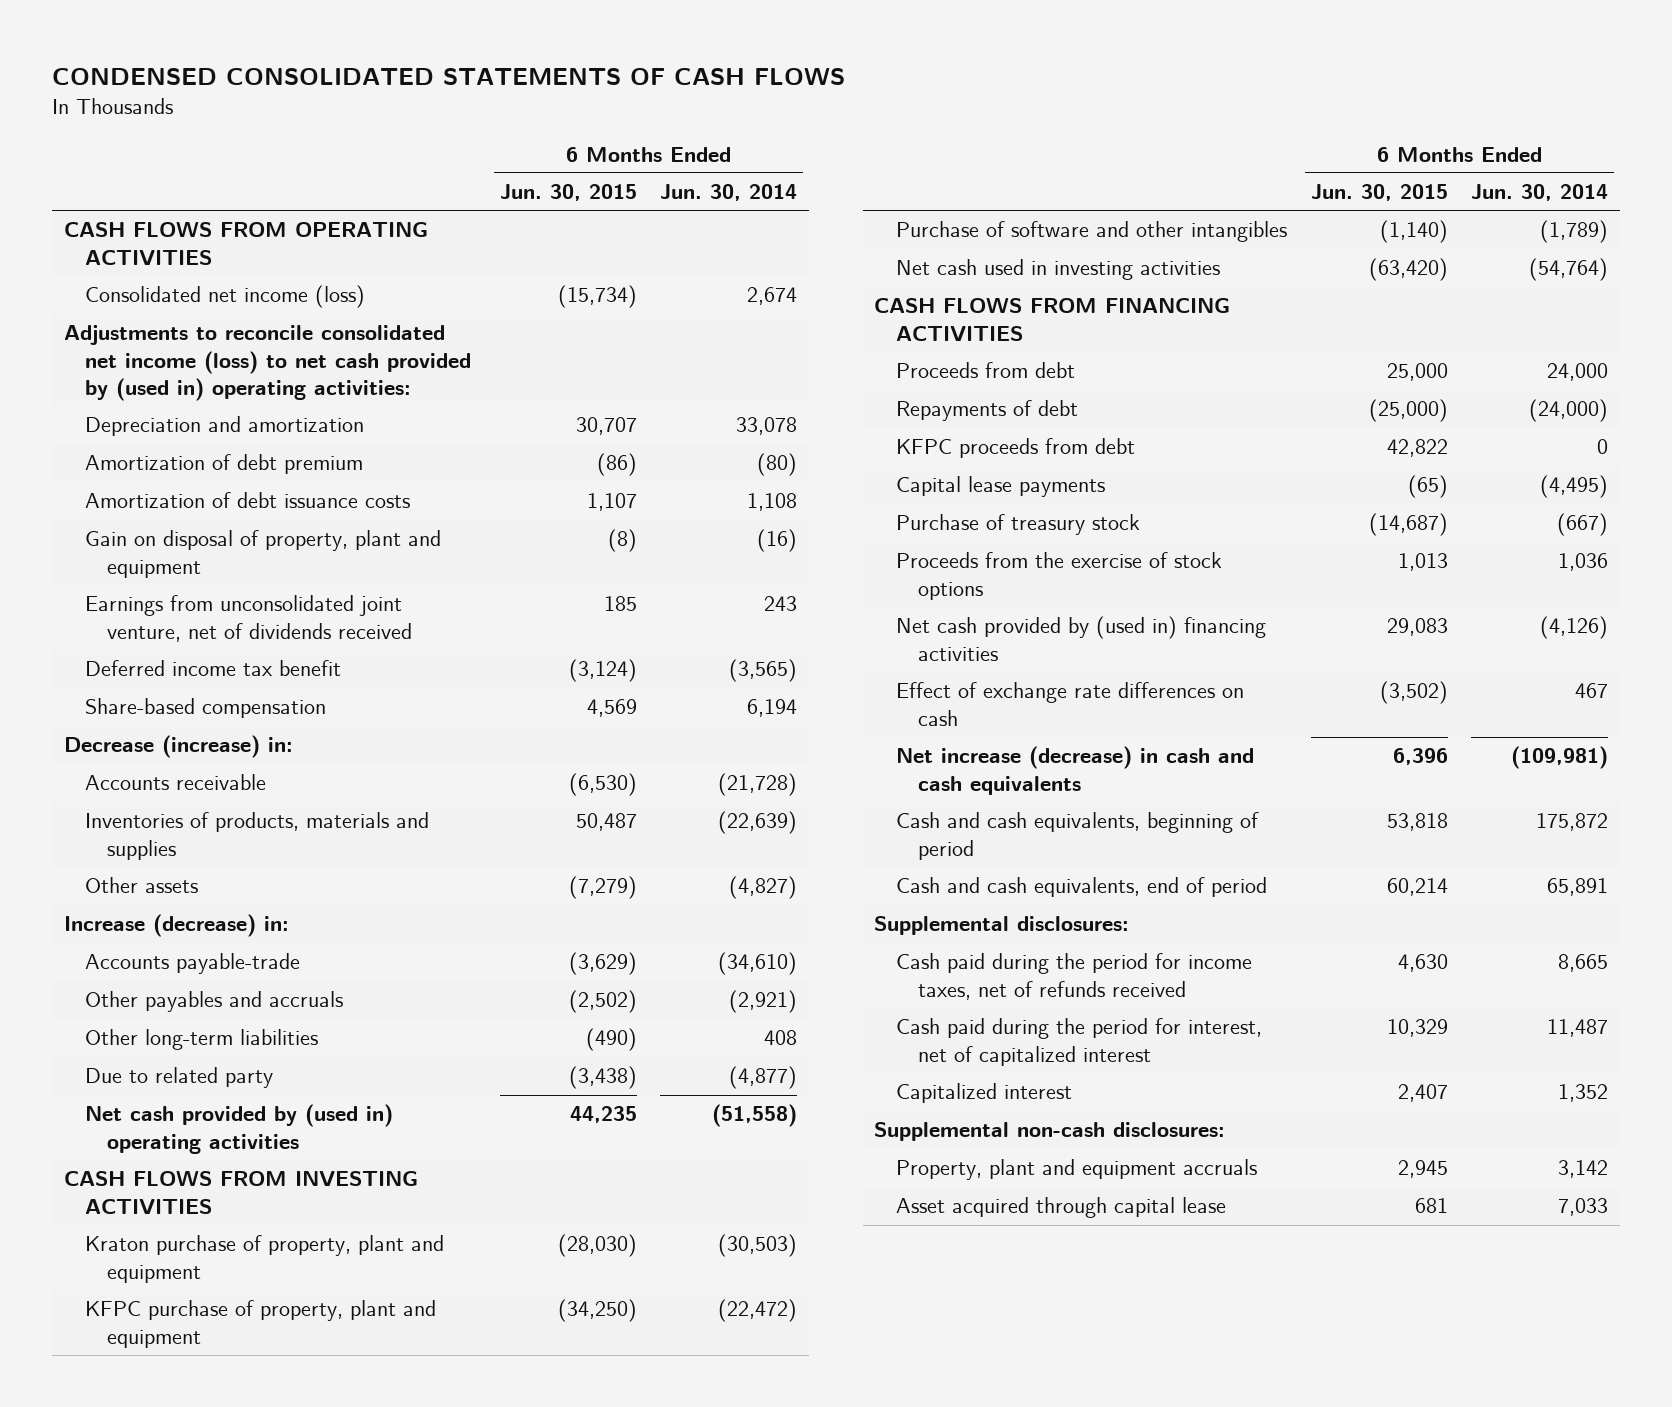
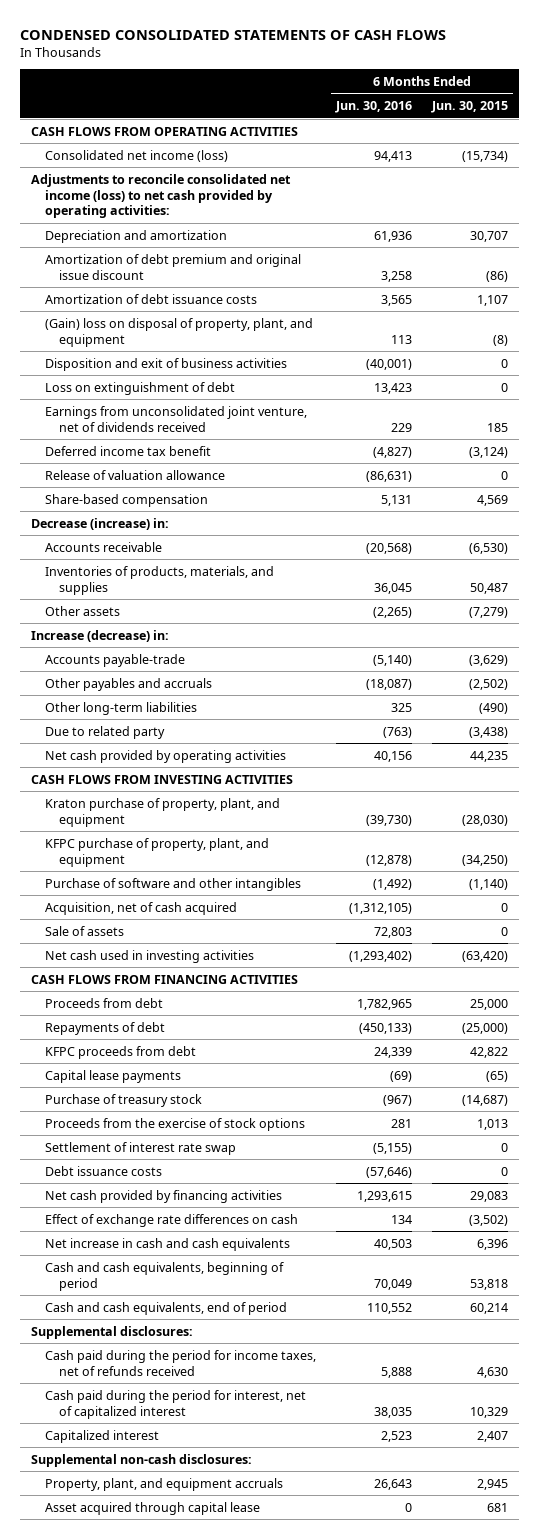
[660,184,798,202] Jun. 30, 2014 -> none
none -> [335,101,413,114] Jun. 30, 2016
[63,325,472,402] Adjustments to reconcile consolidated net income (loss) to net cash provided by (used in) operating activities: -> [30,173,291,219] Adjustments to reconcile consolidated net income (loss) to net cash provided by operating activities:
[85,454,364,475] Amortization of debt premium -> [44,253,301,280] Amortization of debt premium and original issue discount
[85,530,442,578] Gain on disposal of property, plant and equipment -> [44,317,313,347] (Gain) loss on disposal of property, plant, and equipment
none -> [44,357,287,371] Disposition and exit of business activities
none -> [44,381,235,395] Loss on extinguishment of debt
none -> [44,469,225,480] Release of valuation allowance
[85,812,430,860] Inventories of products, materials and supplies -> [44,565,274,595] Inventories of products, materials, and supplies
[85,1104,394,1154] Net cash provided by (used in) operating activities -> [44,749,286,763] Net cash provided by operating activities
[85,1235,445,1283] Kraton purchase of property, plant and equipment -> [44,797,280,827] Kraton purchase of property, plant, and equipment
[85,1300,437,1348] KFPC purchase of property, plant and equipment -> [44,837,269,867] KFPC purchase of property, plant, and equipment
none -> [44,901,237,915] Acquisition, net of cash acquired
none -> [44,925,124,936] Sale of assets
none -> [44,1141,236,1155] Settlement of interest rate swap
none -> [44,1165,162,1176] Debt issuance costs
[896,616,1267,661] Net cash provided by (used in) financing activities -> [44,1189,282,1203] Net cash provided by financing activities
[896,746,1255,795] Net increase (decrease) in cash and cash equivalents -> [44,1237,290,1251] Net increase in cash and cash equivalents
[896,1159,1258,1181] Property, plant and equipment accruals -> [44,1477,283,1491] Property, plant, and equipment accruals

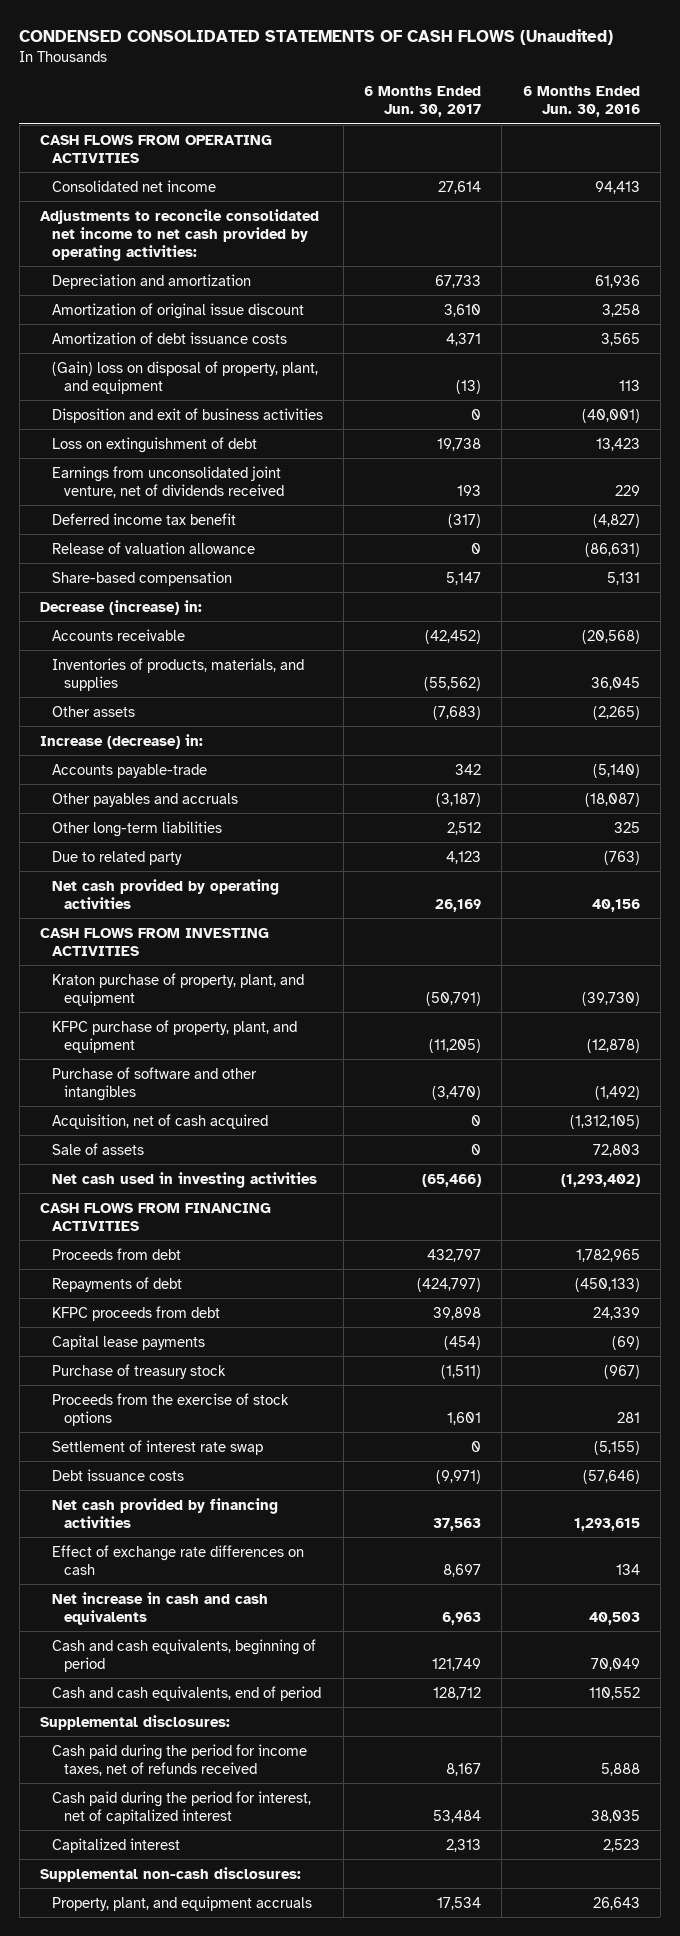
[20,29,447,40] CONDENSED CONSOLIDATED STATEMENTS OF CASH FLOWS -> [19,28,614,45] CONDENSED CONSOLIDATED STATEMENTS OF CASH FLOWS (Unaudited)
[431,101,509,114] Jun. 30, 2015 -> none
none -> [364,86,482,118] 6 Months Ended Jun. 30, 2017
[44,149,228,162] Consolidated net income (loss) -> [51,179,216,192] Consolidated net income
[30,173,291,219] Adjustments to reconcile consolidated net income (loss) to net cash provided by operating activities: -> [39,208,319,261] Adjustments to reconcile consolidated net income to net cash provided by operating activities:
[44,253,301,280] Amortization of debt premium and original issue discount -> [51,302,304,319] Amortization of original issue discount
[44,1501,260,1515] Asset acquired through capital lease -> none

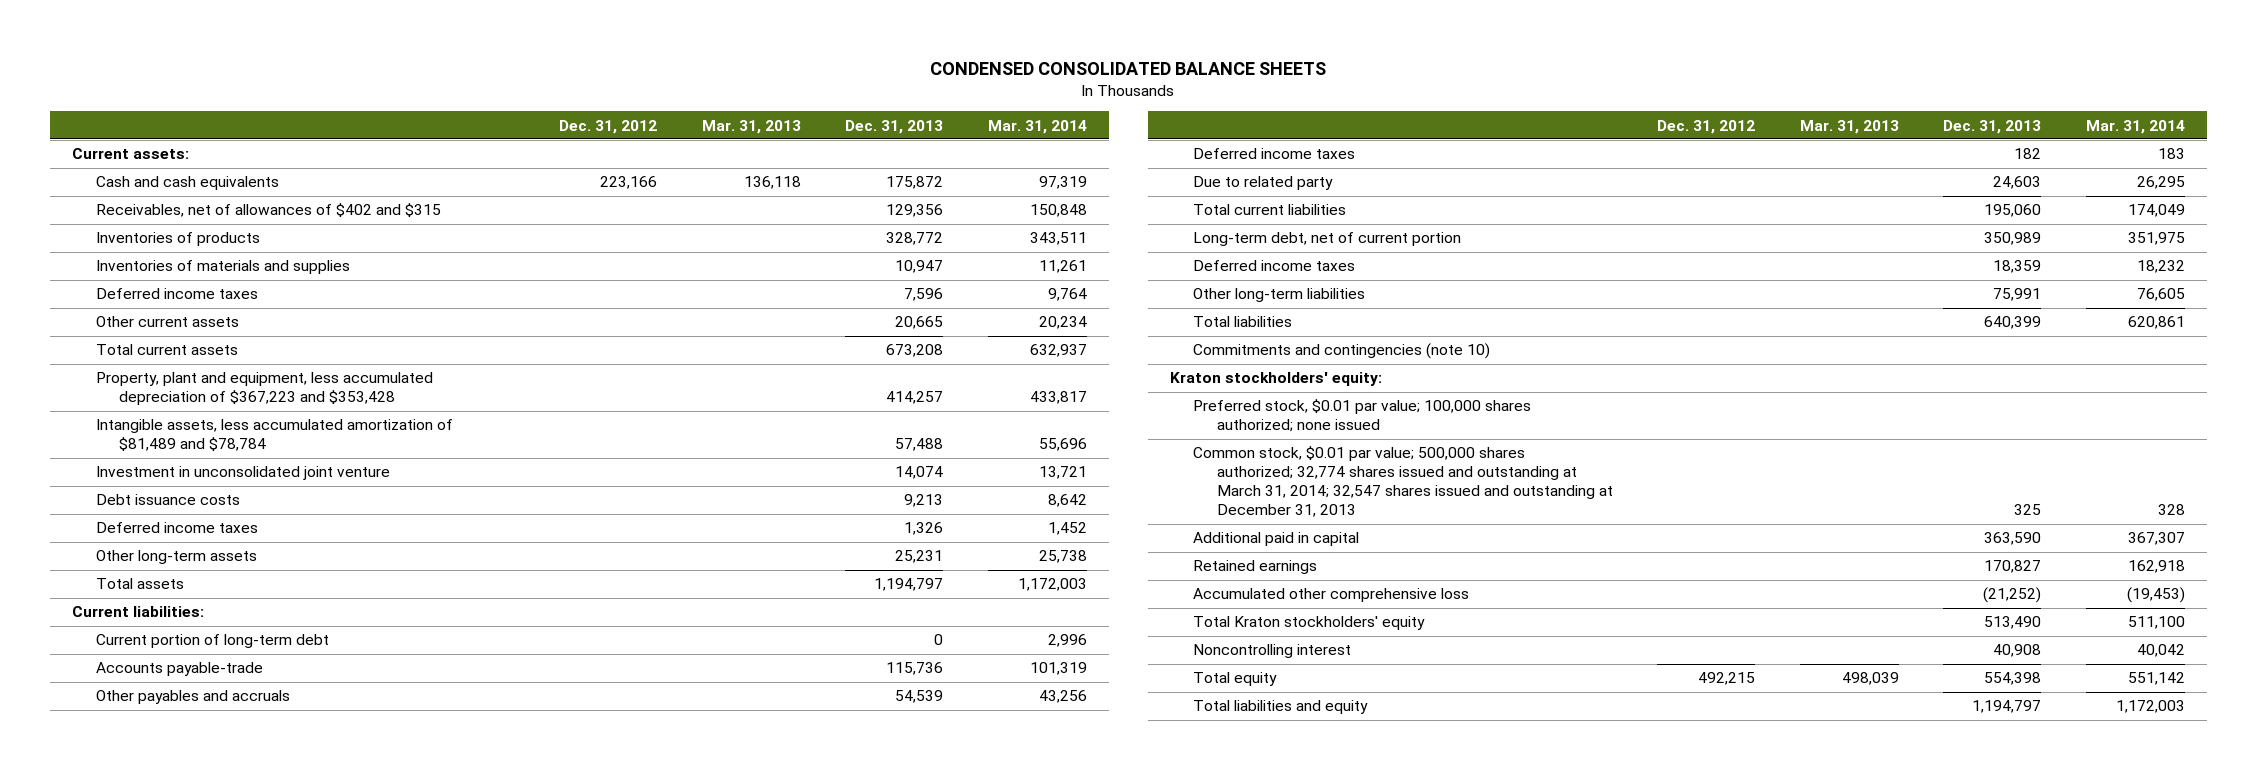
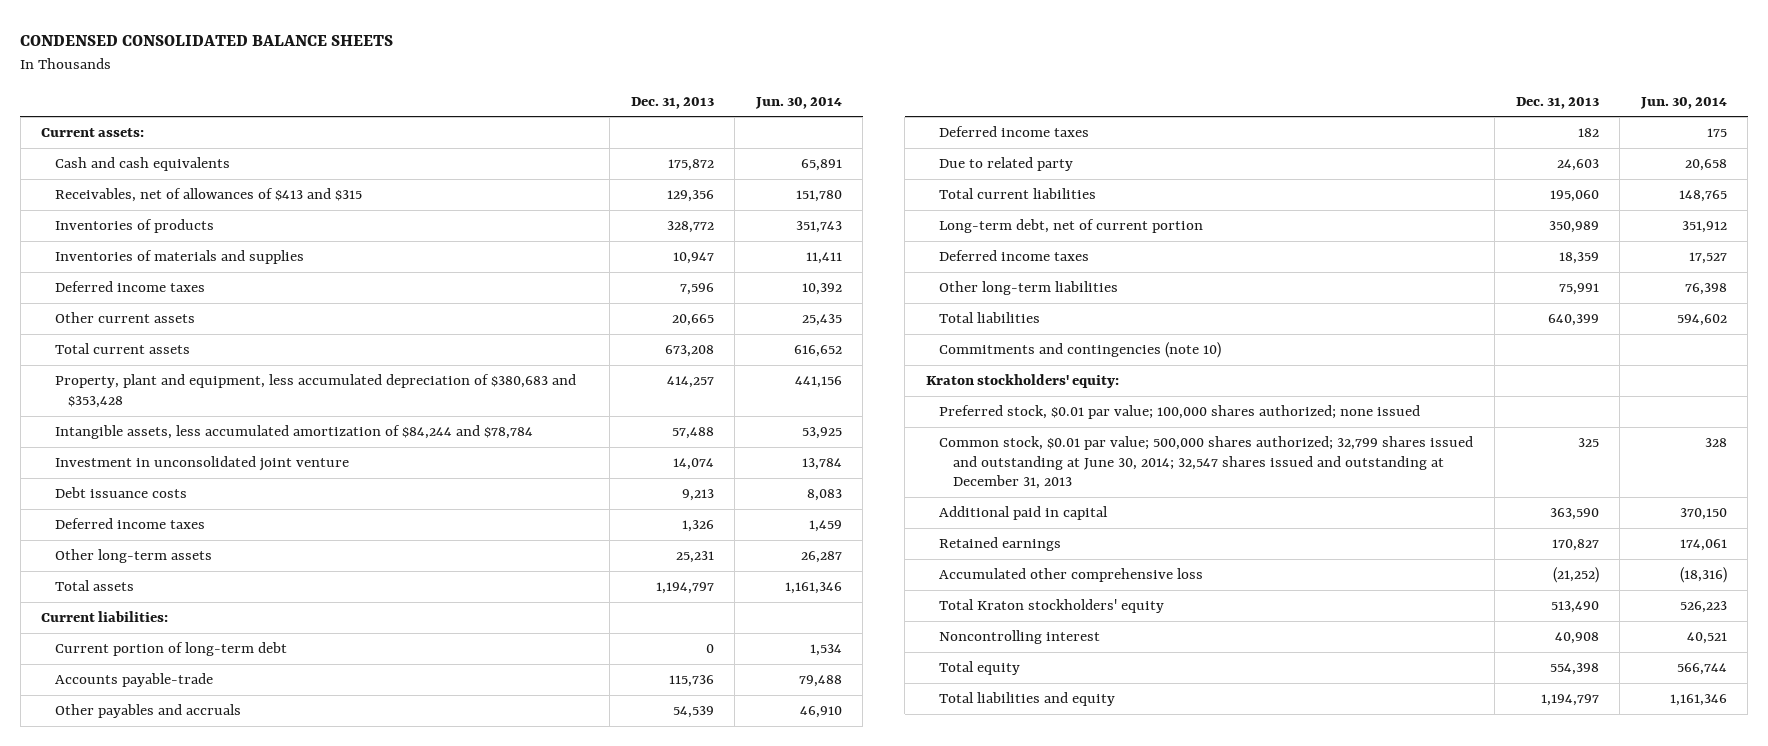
[559,119,658,134] Dec. 31, 2012 -> none
[701,119,801,134] Mar. 31, 2013 -> none
[987,119,1087,134] Mar. 31, 2014 -> none
none -> [754,96,842,109] Jun. 30, 2014
[95,203,441,218] Receivables, net of allowances of $402 and $315 -> [54,188,362,203] Receivables, net of allowances of $413 and $315
[95,372,433,406] Property, plant and equipment, less accumulated depreciation of $367,223 and $353,428 -> [54,374,576,408] Property, plant and equipment, less accumulated depreciation of $380,683 and $353,428
[95,419,453,452] Intangible assets, less accumulated amortization of $81,489 and $78,784 -> [54,425,533,440] Intangible assets, less accumulated amortization of $84,244 and $78,784
[1193,446,1613,518] Common stock, $0.01 par value; 500,000 shares authorized; 32,774 shares issued and outstanding at March 31, 2014; 32,547 shares issued and outstanding at December 31, 2013 -> [939,436,1474,490] Common stock, $0.01 par value; 500,000 shares authorized; 32,799 shares issued and outstanding at June 30, 2014; 32,547 shares issued and outstanding at December 31, 2013

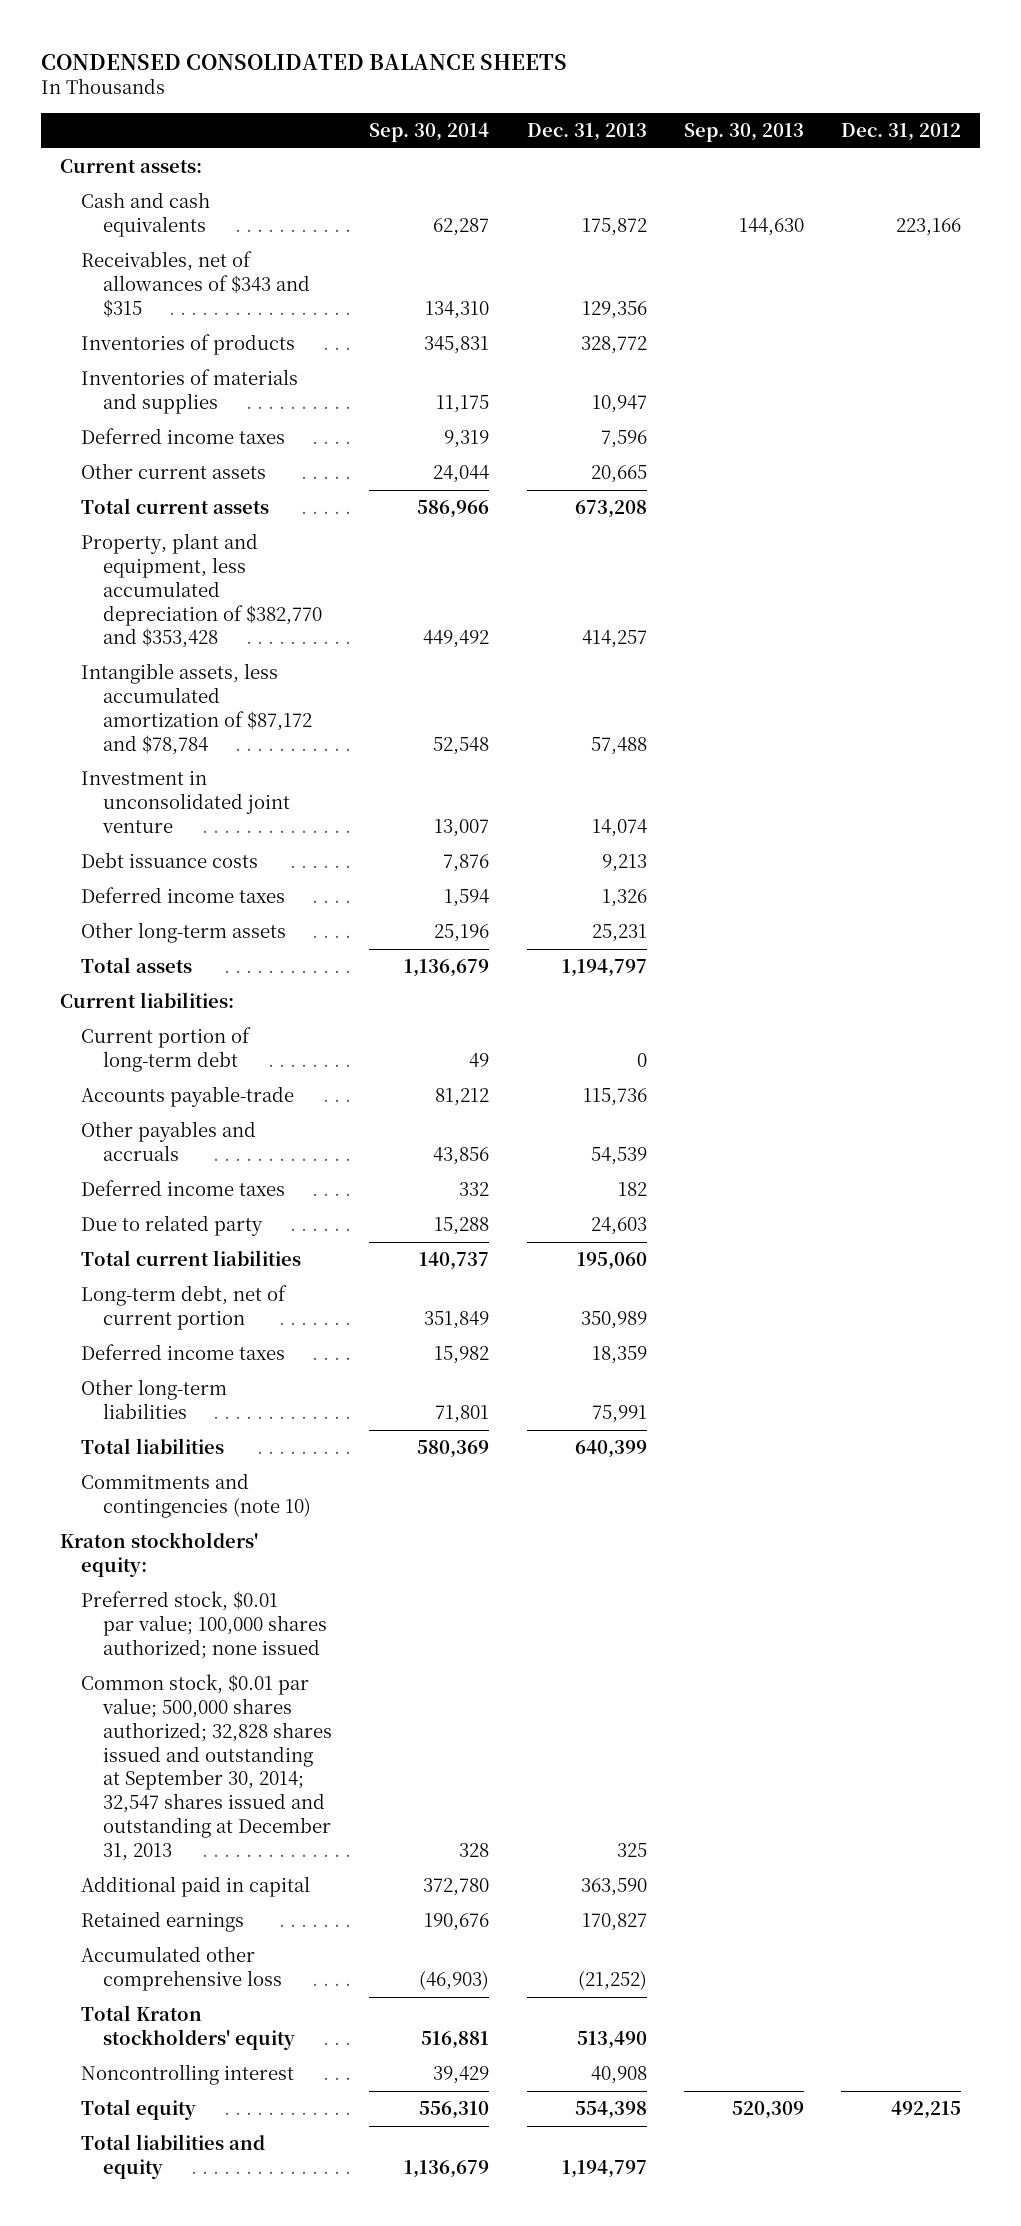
[754,96,842,109] Jun. 30, 2014 -> none
none -> [369,122,490,142] Sep. 30, 2014
none -> [683,122,804,142] Sep. 30, 2013
none -> [841,122,962,141] Dec. 31, 2012
[54,188,362,203] Receivables, net of allowances of $413 and $315 -> [81,251,311,318] Receivables, net of allowances of $343 and $315
[54,374,576,408] Property, plant and equipment, less accumulated depreciation of $380,683 and $353,428 -> [81,533,323,649] Property, plant and equipment, less accumulated depreciation of $382,770 and $353,428
[54,425,533,440] Intangible assets, less accumulated amortization of $84,244 and $78,784 -> [81,663,313,755] Intangible assets, less accumulated amortization of $87,172 and $78,784
[939,436,1474,490] Common stock, $0.01 par value; 500,000 shares authorized; 32,799 shares issued and outstanding at June 30, 2014; 32,547 shares issued and outstanding at December 31, 2013 -> [81,1674,333,1861] Common stock, $0.01 par value; 500,000 shares authorized; 32,828 shares issued and outstanding at September 30, 2014; 32,547 shares issued and outstanding at December 31, 2013

